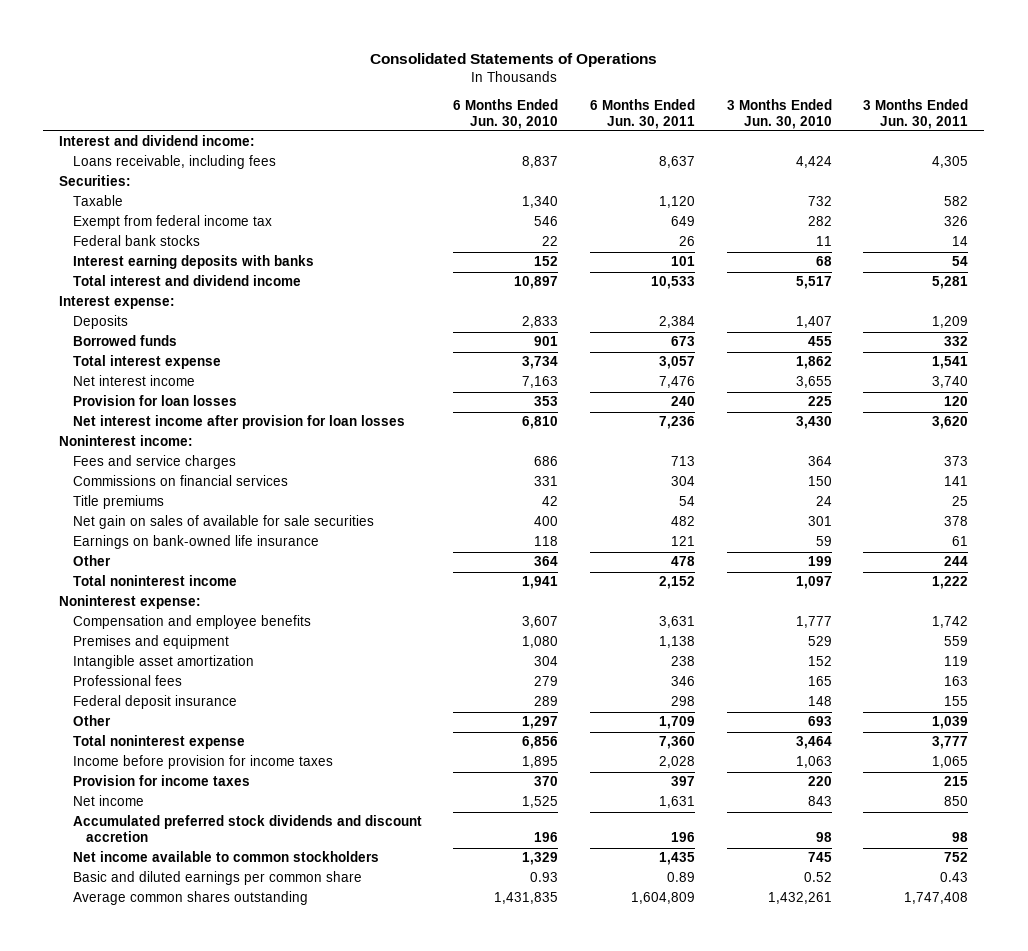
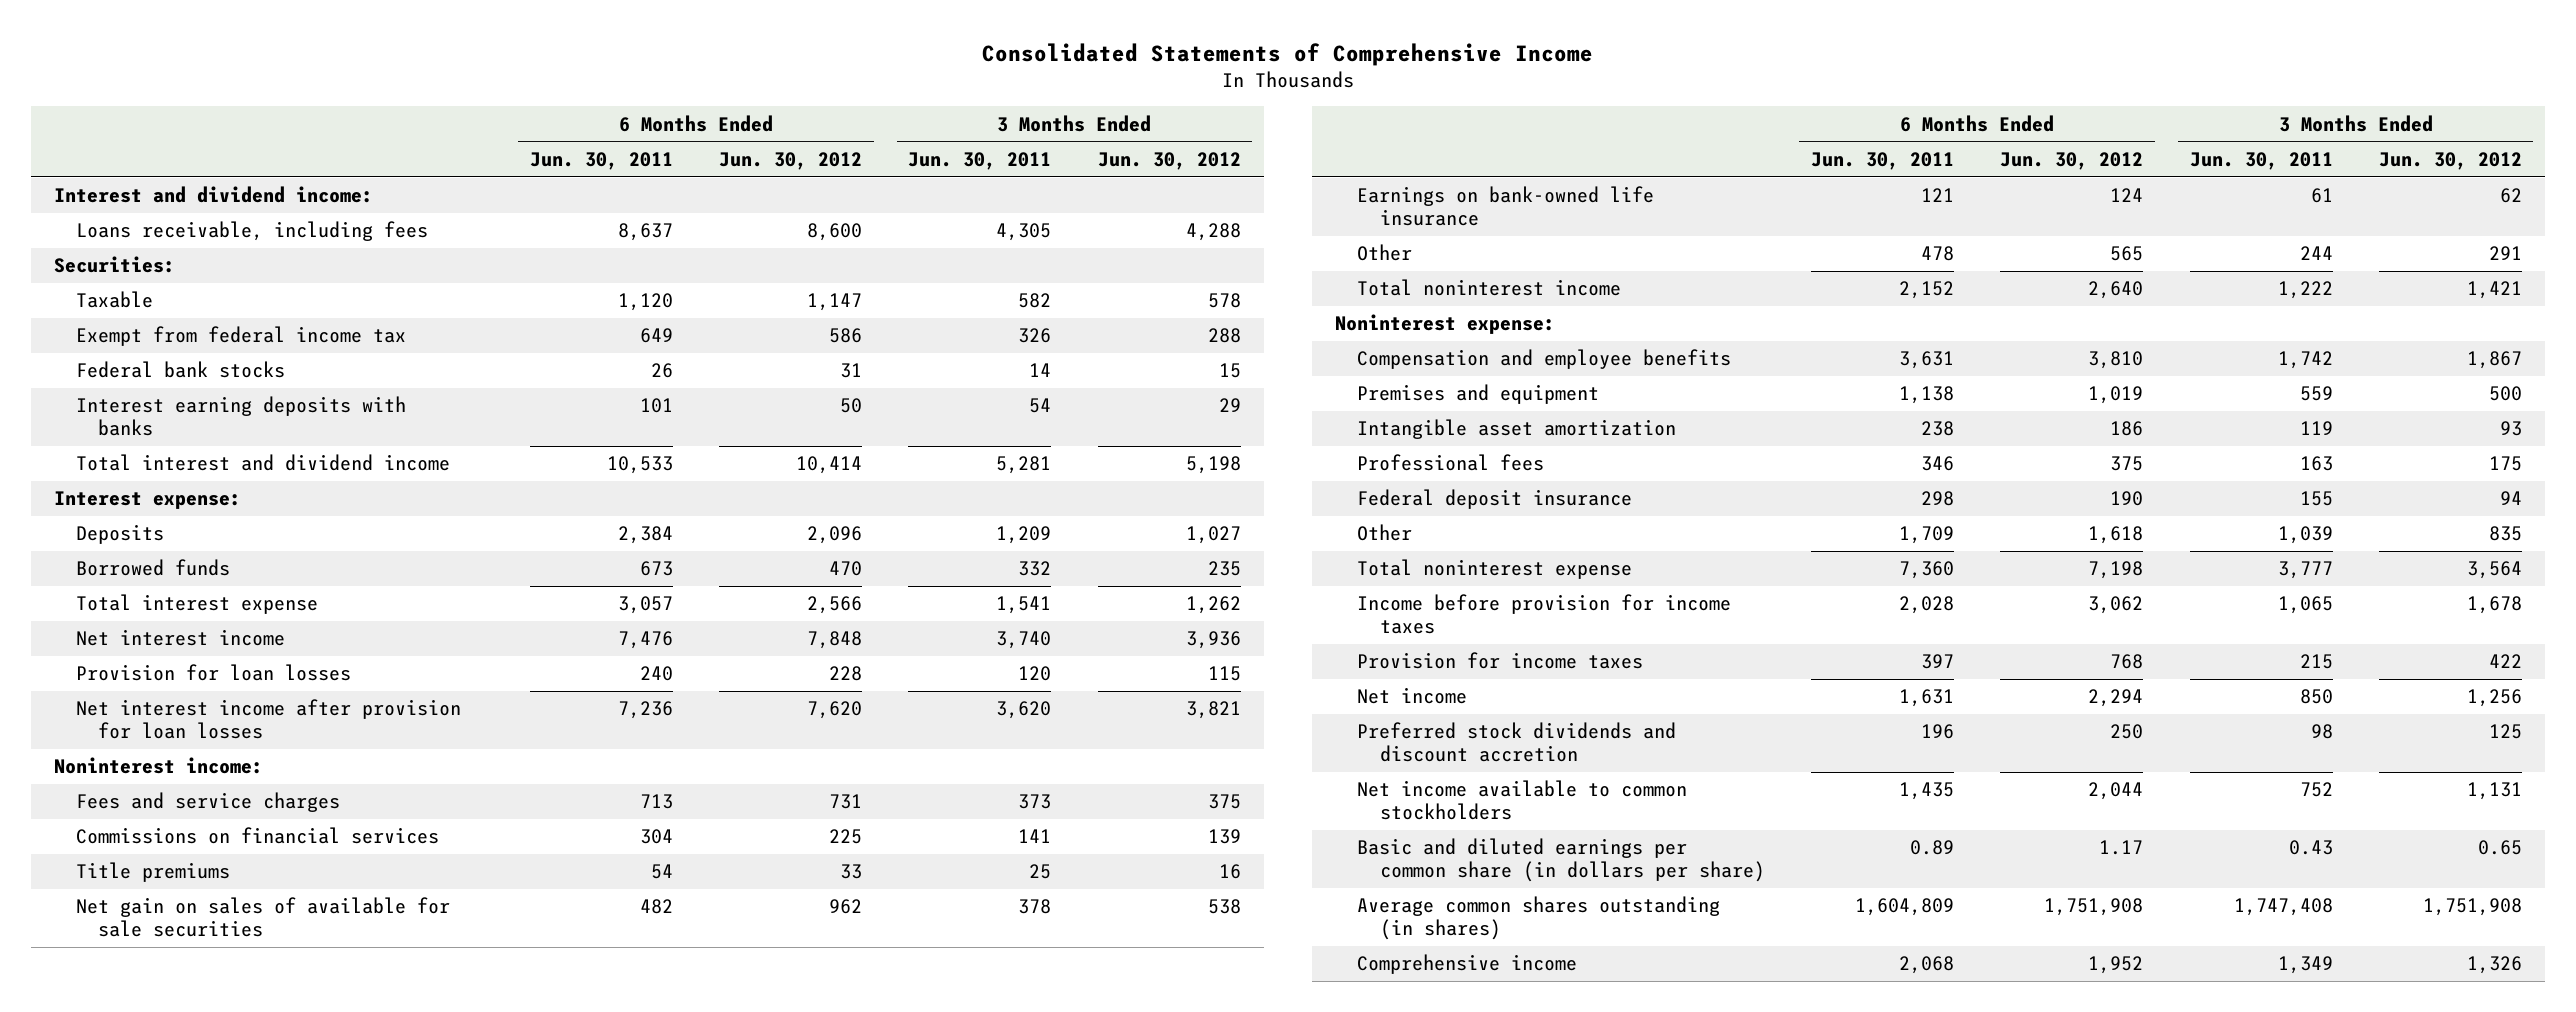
[369,53,657,68] Consolidated Statements of Operations -> [981,42,1593,66] Consolidated Statements of Comprehensive Income
[453,98,559,129] 6 Months Ended Jun. 30, 2010 -> none
[726,98,832,129] 3 Months Ended Jun. 30, 2010 -> none
none -> [719,151,863,170] Jun. 30, 2012
none -> [1097,151,1241,170] Jun. 30, 2012
[72,815,422,843] Accumulated preferred stock dividends and discount accretion -> [1357,722,1677,763] Preferred stock dividends and discount accretion
[72,871,362,886] Basic and diluted earnings per common share -> [1357,838,1765,883] Basic and diluted earnings per common share (in dollars per share)
[72,891,308,906] Average common shares outstanding -> [1357,896,1721,941] Average common shares outstanding (in shares)
none -> [1357,954,1578,975] Comprehensive income

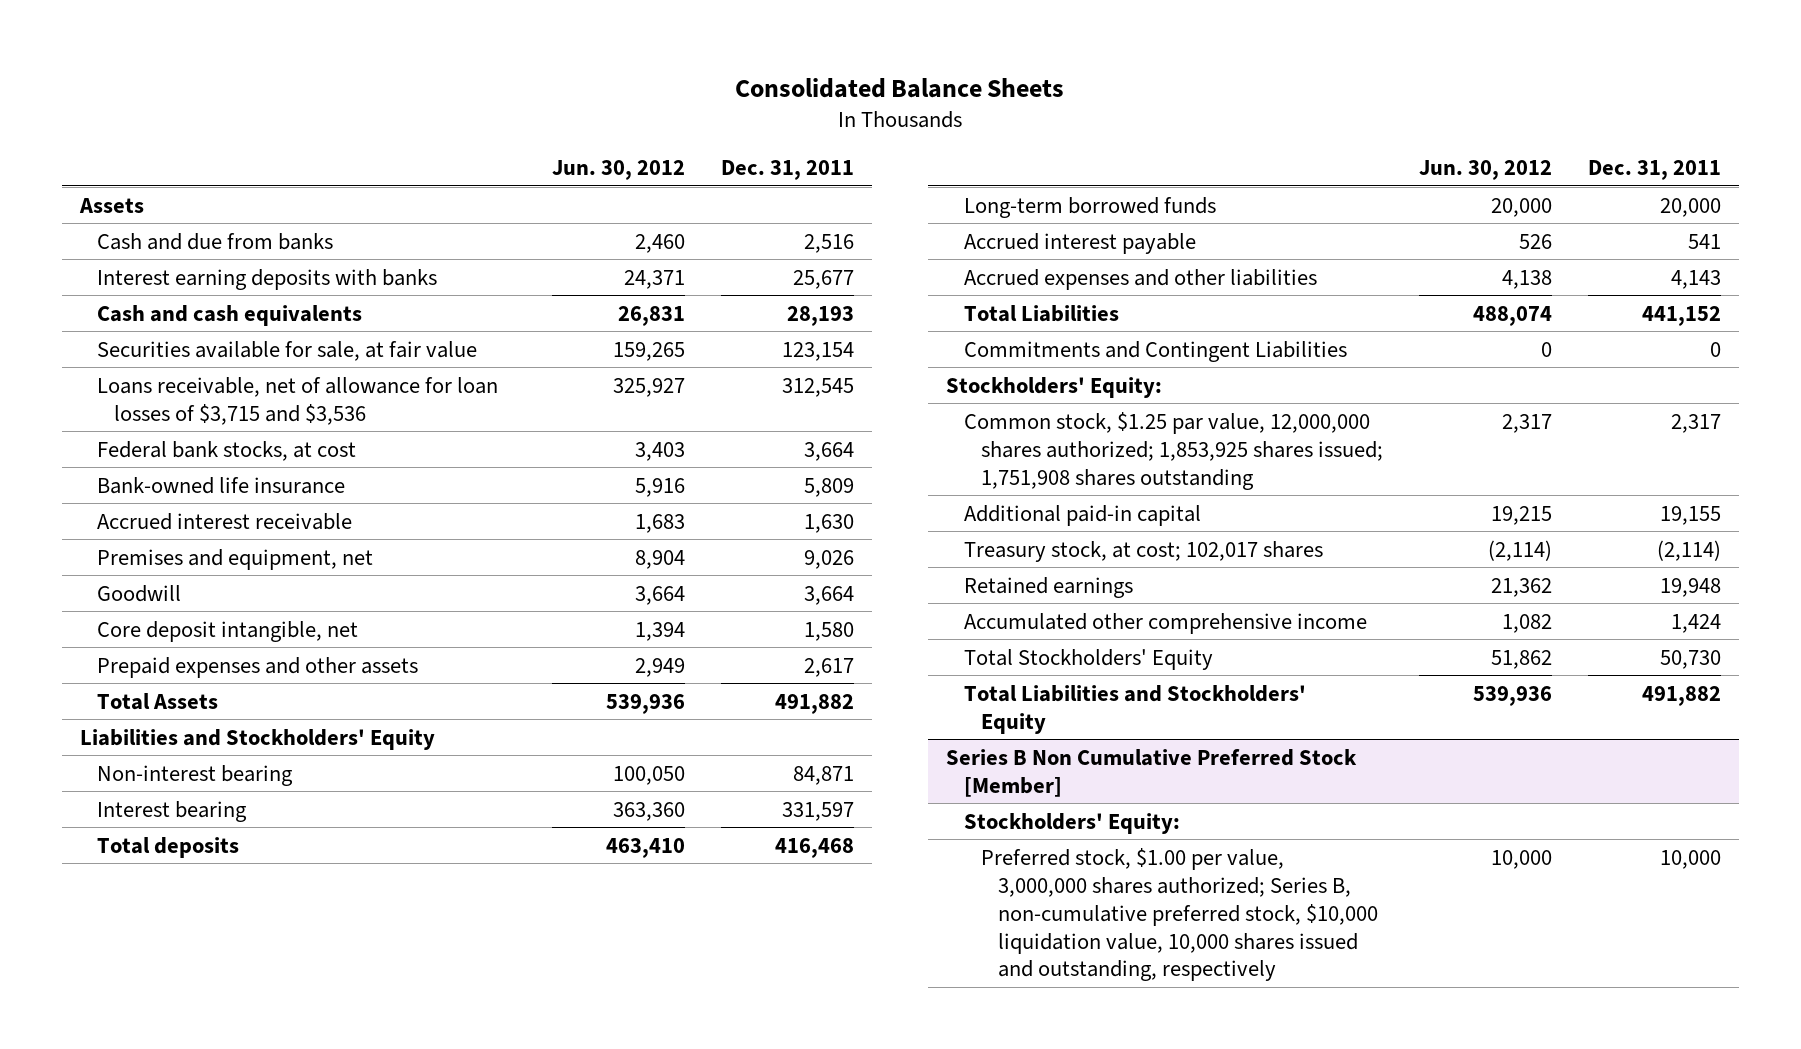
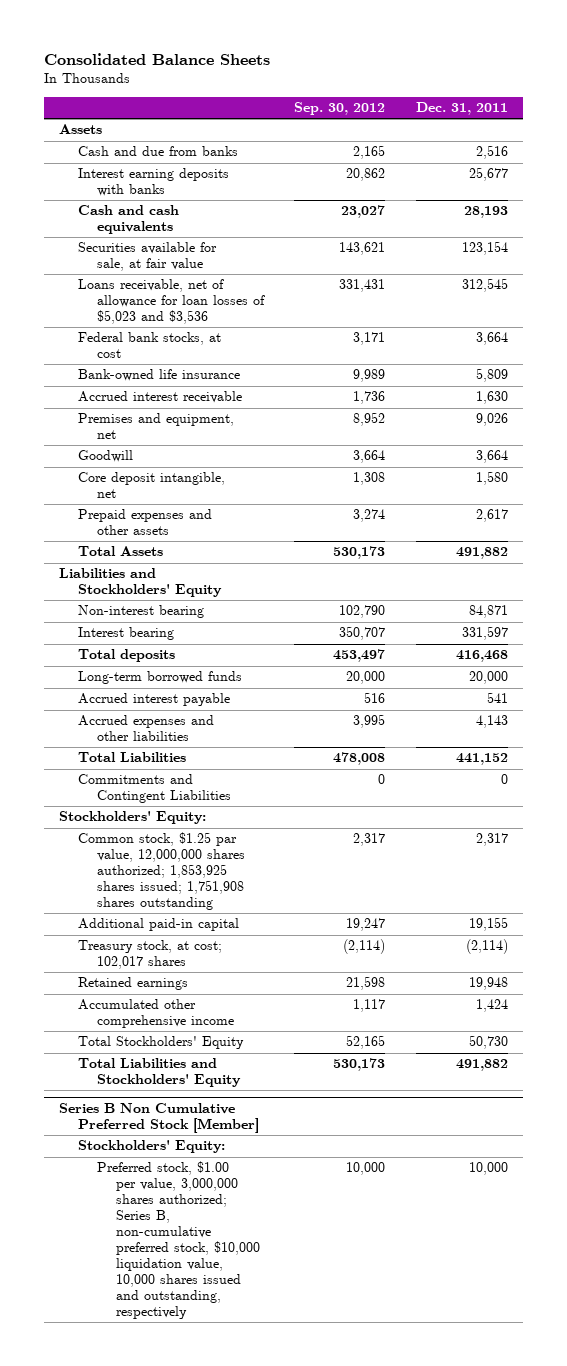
[552,160,686,181] Jun. 30, 2012 -> none
none -> [294,102,386,116] Sep. 30, 2012
[97,376,499,425] Loans receivable, net of allowance for loan losses of $3,715 and $3,536 -> [77,279,265,325] Loans receivable, net of allowance for loan losses of $5,023 and $3,536

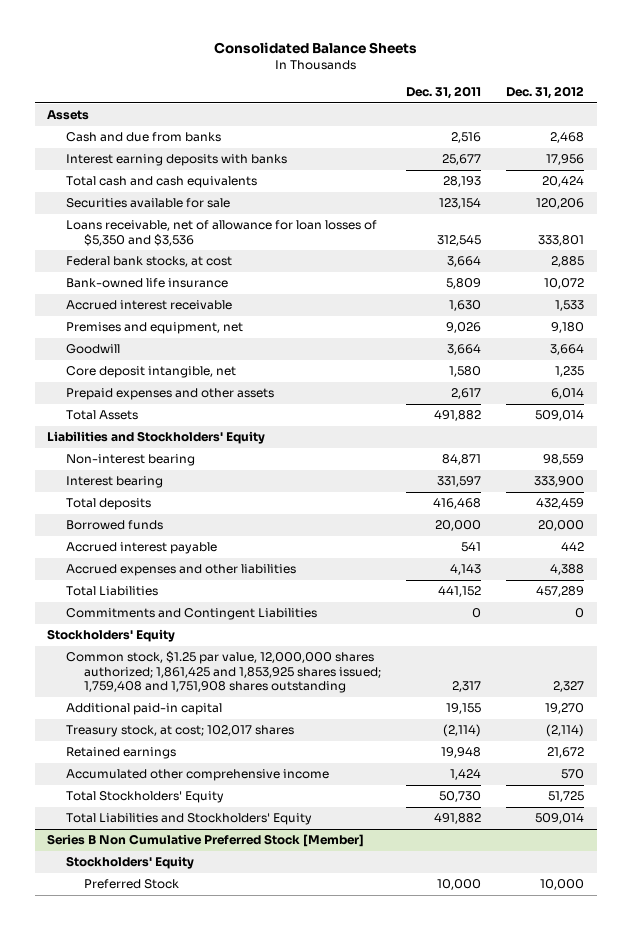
[294,102,386,116] Sep. 30, 2012 -> none
none -> [506,86,585,100] Dec. 31, 2012
[77,205,179,235] Cash and cash equivalents -> [65,176,257,189] Total cash and cash equivalents
[77,242,217,272] Securities available for sale, at fair value -> [65,198,230,209] Securities available for sale
[77,279,265,325] Loans receivable, net of allowance for loan losses of $5,023 and $3,536 -> [65,220,377,246] Loans receivable, net of allowance for loan losses of $5,350 and $3,536
[77,671,242,685] Long-term borrowed funds -> [65,520,163,531] Borrowed funds
[58,811,206,825] Stockholders' Equity: -> [47,629,176,643] Stockholders' Equity
[77,832,245,911] Common stock, $1.25 par value, 12,000,000 shares authorized; 1,853,925 shares issued; 1,751,908 shares outstanding -> [65,651,382,694] Common stock, $1.25 par value, 12,000,000 shares authorized; 1,861,425 and 1,853,925 shares issued; 1,759,408 and 1,751,908 shares outstanding
[77,1140,225,1154] Stockholders' Equity: -> [65,856,194,870] Stockholders' Equity
[96,1161,260,1320] Preferred stock, $1.00 per value, 3,000,000 shares authorized; Series B, non-cumulative preferred stock, $10,000 liquidation value, 10,000 shares issued and outstanding, respectively -> [84,879,180,890] Preferred Stock

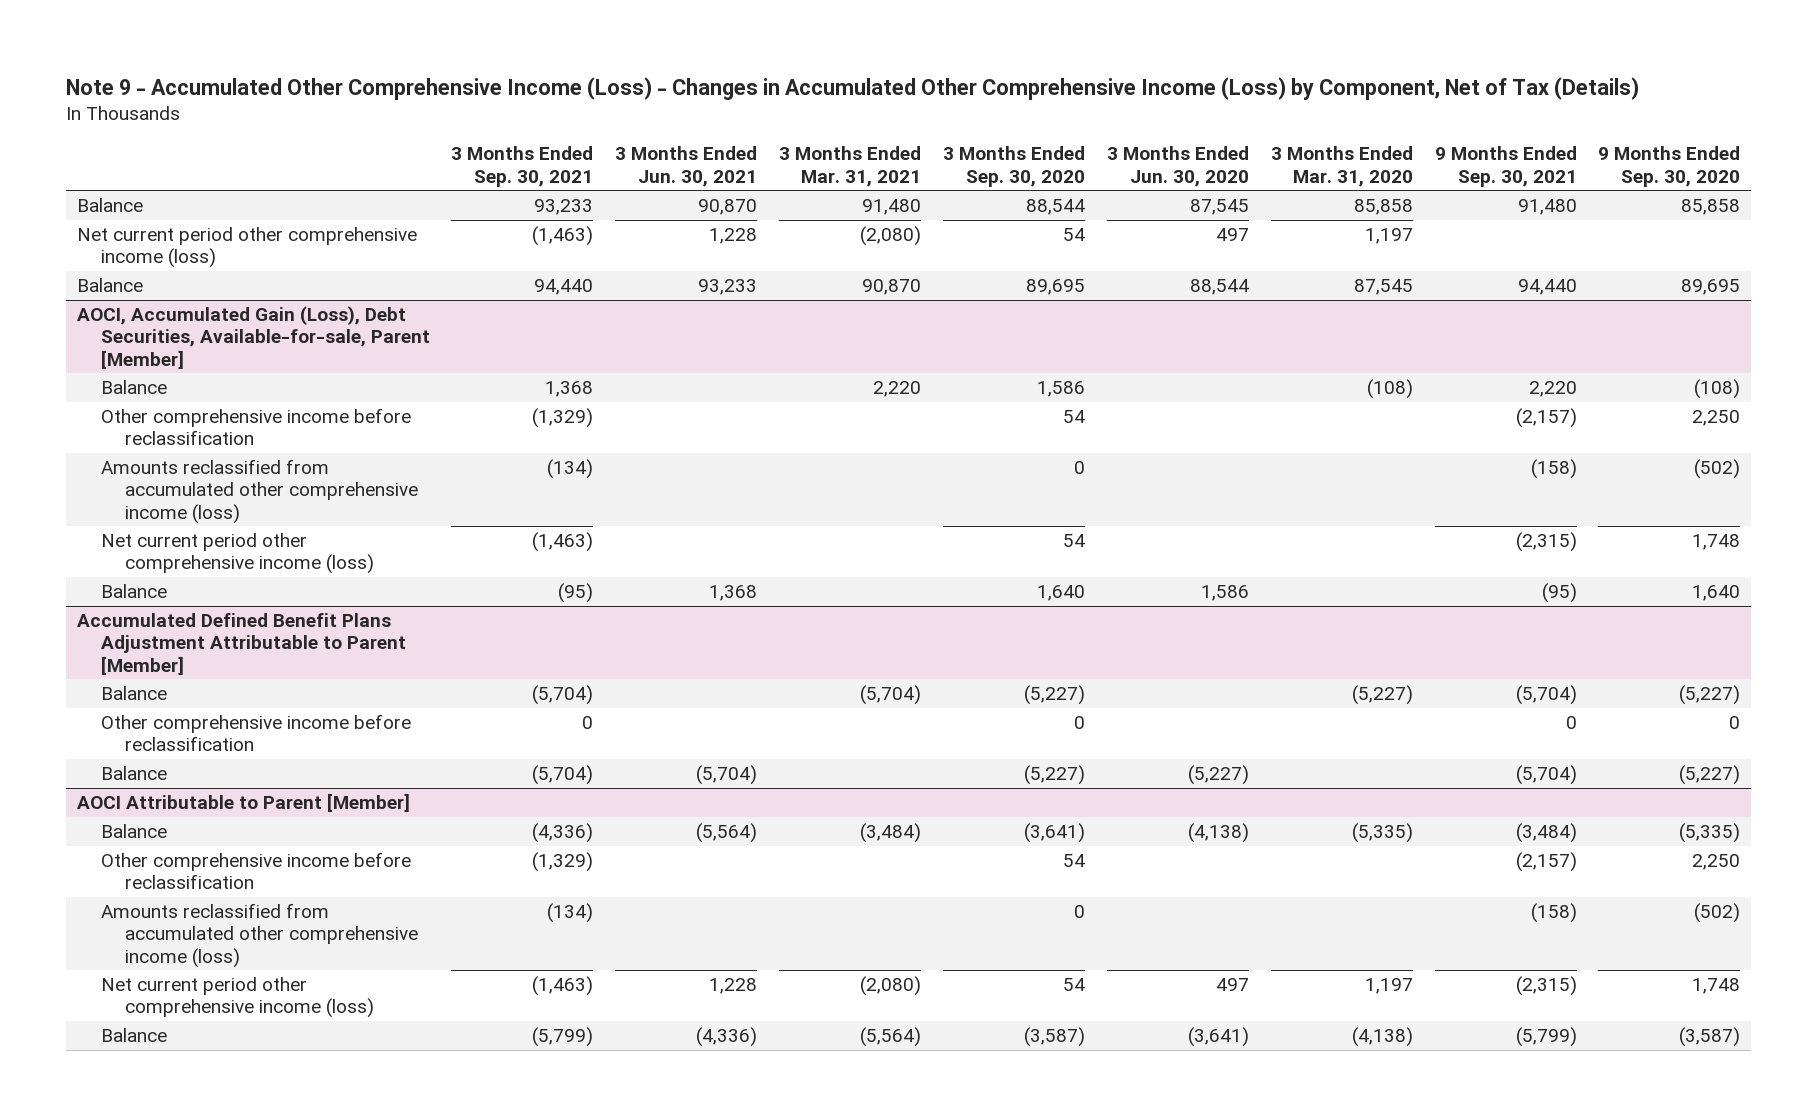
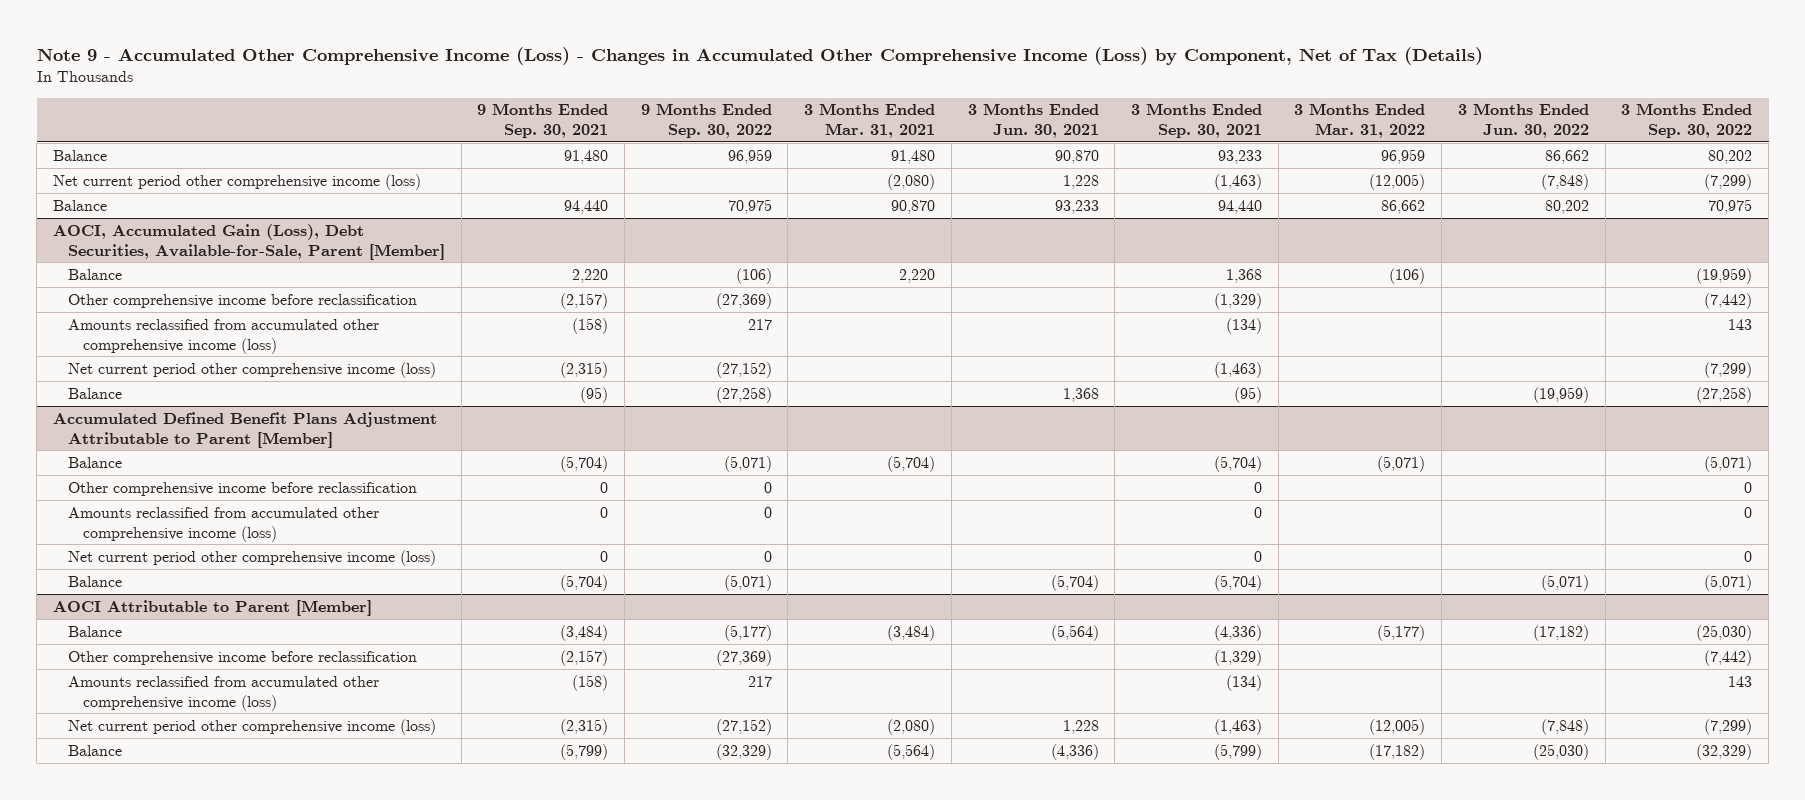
[943,146,1086,187] 3 Months Ended Sep. 30, 2020 -> none
[1106,146,1249,187] 3 Months Ended Jun. 30, 2020 -> none
[1270,146,1413,187] 3 Months Ended Mar. 31, 2020 -> none
[1598,146,1741,187] 9 Months Ended Sep. 30, 2020 -> none
none -> [640,103,772,139] 9 Months Ended Sep. 30, 2022
none -> [1294,103,1426,139] 3 Months Ended Mar. 31, 2022
none -> [1457,103,1589,139] 3 Months Ended Jun. 30, 2022
none -> [1621,103,1753,139] 3 Months Ended Sep. 30, 2022
[76,306,430,369] AOCI, Accumulated Gain (Loss), Debt Securities, Available-for-sale, Parent [Member] -> [52,223,445,260] AOCI, Accumulated Gain (Loss), Debt Securities, Available-for-Sale, Parent [Member]
none -> [67,506,379,542] Amounts reclassified from accumulated other comprehensive income (loss)
none -> [67,549,436,566] Net current period other comprehensive income (loss)

